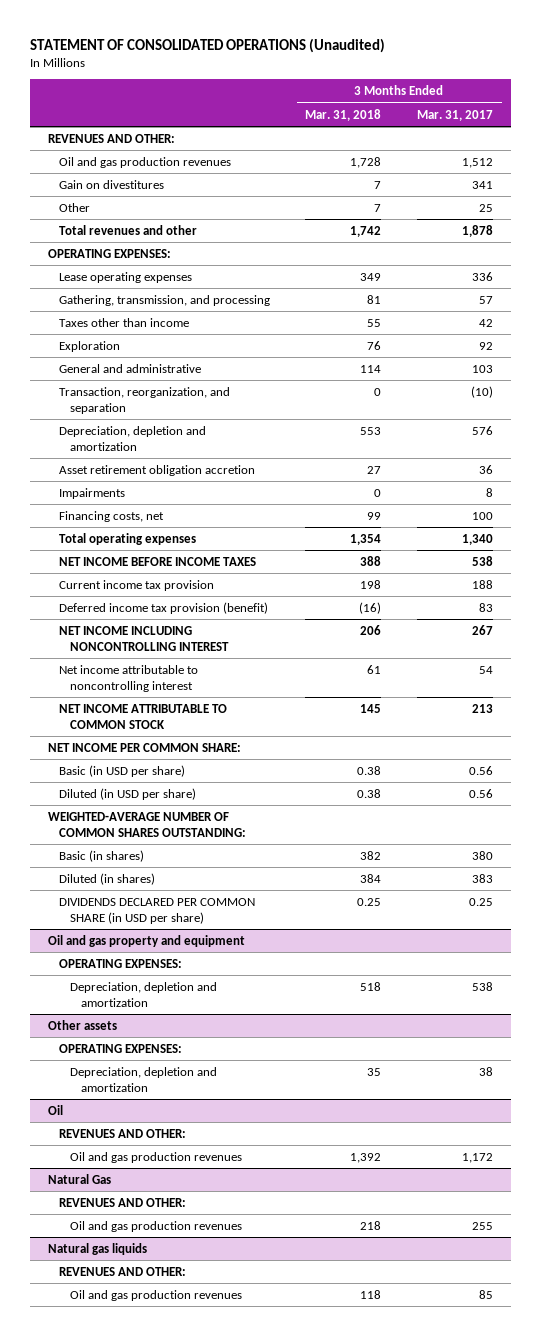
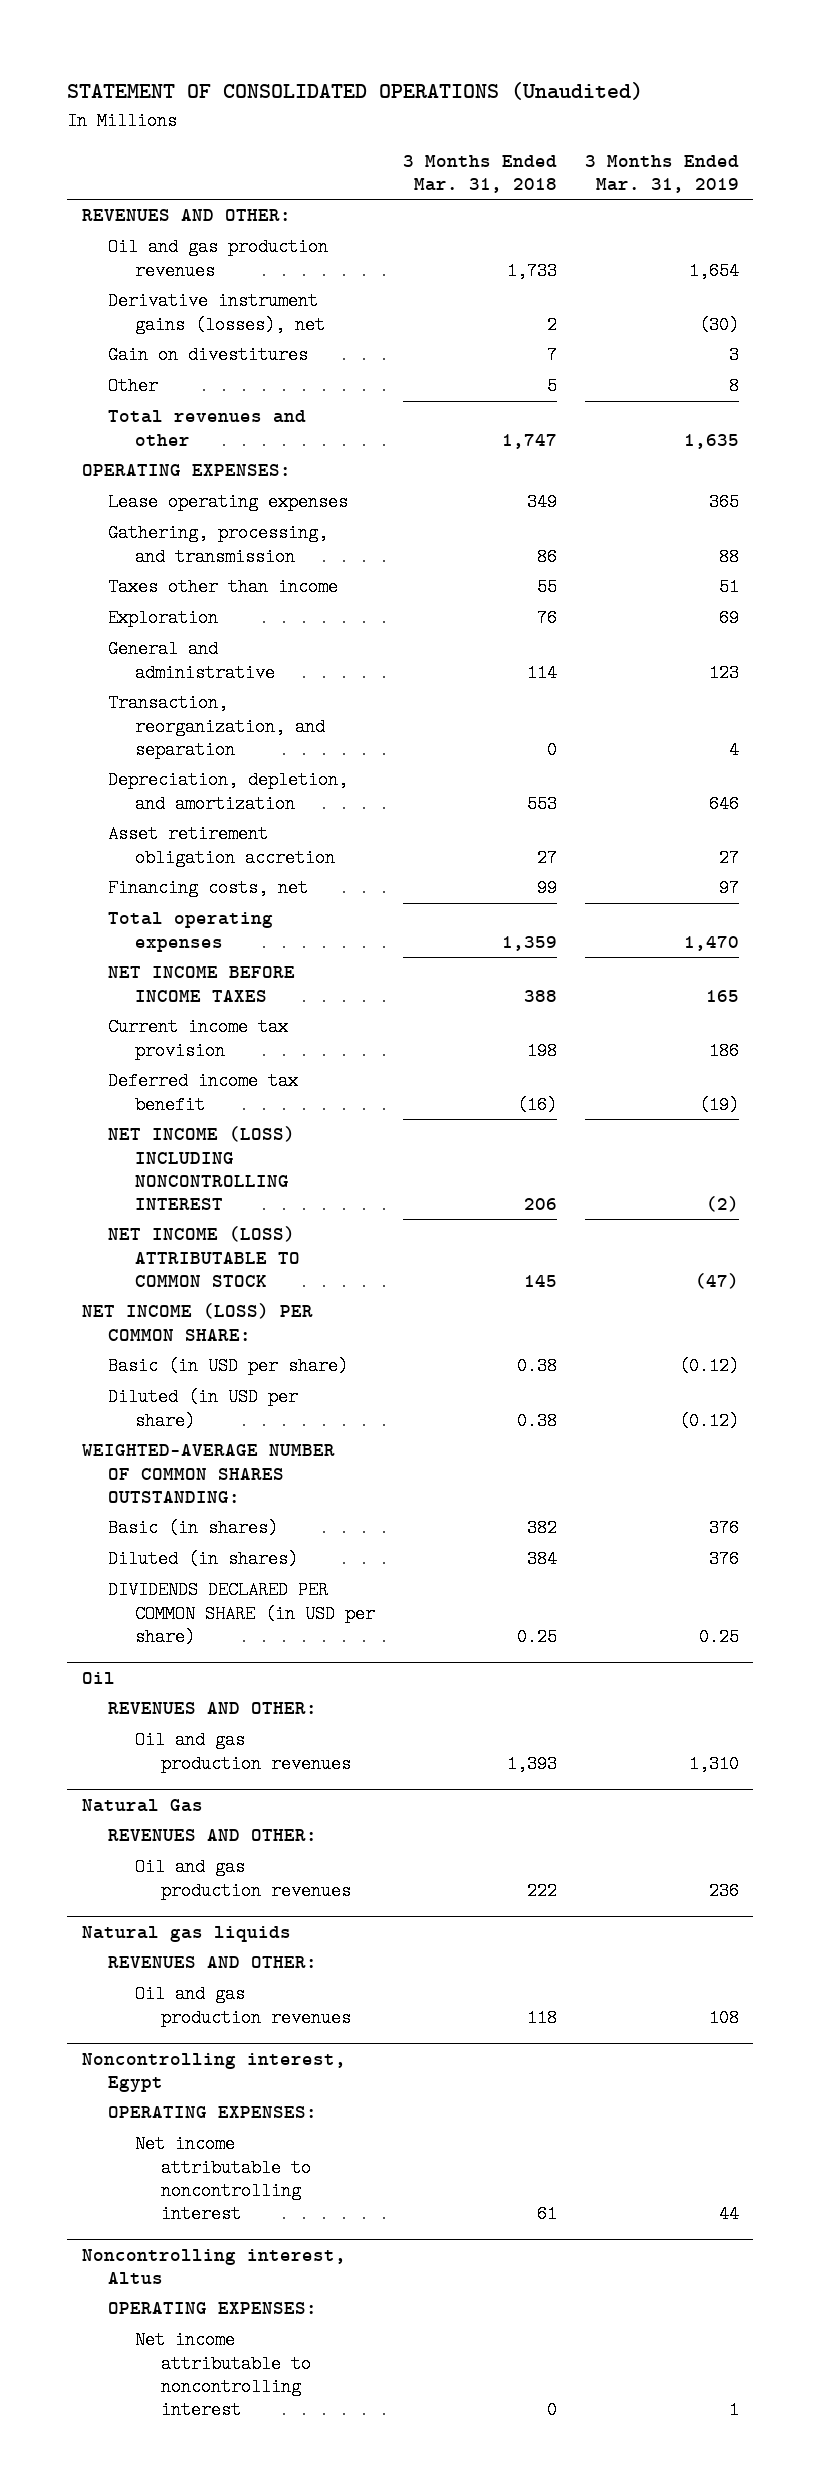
[416,109,493,121] Mar. 31, 2017 -> none
none -> [585,154,740,194] 3 Months Ended Mar. 31, 2019
[350,156,382,168] 1,728 -> [506,261,557,280] 1,733
none -> [108,292,325,334] Derivative instrument gains (losses), net
[374,203,382,212] 7 -> [546,377,557,396] 5
[350,225,382,237] 1,742 -> [501,433,557,449] 1,747
[59,294,271,306] Gathering, transmission, and processing -> [108,524,329,566] Gathering, processing, and transmission
[367,294,382,304] 81 -> [536,547,557,566] 86
[59,425,207,451] Depreciation, depletion and amortization -> [108,771,349,813] Depreciation, depletion, and amortization
[59,487,126,499] Impairments -> none
[350,533,382,545] 1,354 -> [501,935,557,951] 1,359
[59,664,199,692] Net income attributable to noncontrolling interest -> none
[59,601,269,614] Deferred income tax provision (benefit) -> [108,1072,299,1114] Deferred income tax benefit
[59,625,229,651] NET INCOME INCLUDING NONCONTROLLING INTEREST -> [108,1126,296,1210] NET INCOME (LOSS) INCLUDING NONCONTROLLING INTEREST
[59,703,228,729] NET INCOME ATTRIBUTABLE TO COMMON STOCK -> [108,1226,300,1287] NET INCOME (LOSS) ATTRIBUTABLE TO COMMON STOCK
[48,742,242,752] NET INCOME PER COMMON SHARE: -> [81,1303,313,1341] NET INCOME (LOSS) PER COMMON SHARE:
[48,934,246,947] Oil and gas property and equipment -> none
[59,958,183,968] OPERATING EXPENSES: -> none
[69,981,217,1007] Depreciation, depletion and amortization -> none
[48,1019,118,1030] Other assets -> none
[59,1043,183,1053] OPERATING EXPENSES: -> none
[69,1066,217,1092] Depreciation, depletion and amortization -> none
[350,1152,382,1163] 1,392 -> [506,1754,557,1773] 1,393
[360,1220,382,1230] 218 -> [526,1881,557,1900] 222
none -> [81,2052,346,2093] Noncontrolling interest, Egypt
none -> [108,2106,318,2119] OPERATING EXPENSES:
none -> [134,2135,312,2223] Net income attributable to noncontrolling interest
none -> [81,2248,346,2285] Noncontrolling interest, Altus
none -> [108,2302,318,2315] OPERATING EXPENSES:
none -> [134,2331,312,2419] Net income attributable to noncontrolling interest

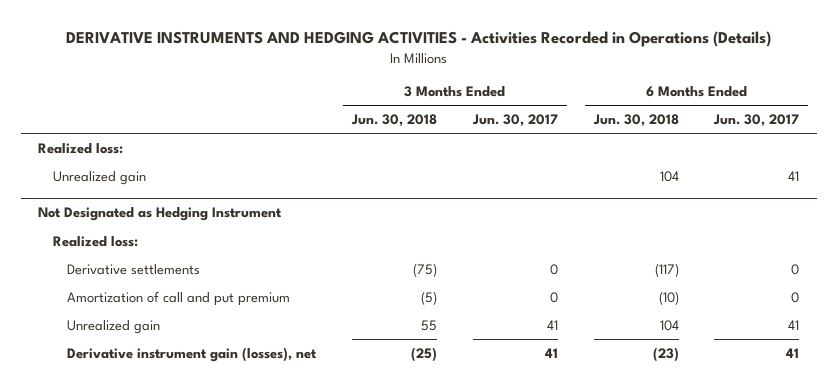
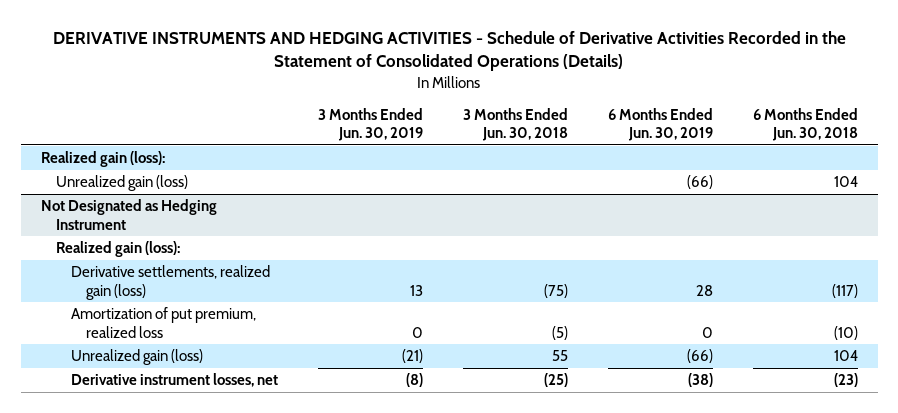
[65,31,771,48] DERIVATIVE INSTRUMENTS AND HEDGING ACTIVITIES - Activities Recorded in Operations (Details) -> [53,31,847,72] DERIVATIVE INSTRUMENTS AND HEDGING ACTIVITIES - Schedule of Derivative Activities Recorded in the Statement of Consolidated Operations (Details)
[471,114,558,128] Jun. 30, 2017 -> none
[713,114,800,128] Jun. 30, 2017 -> none
none -> [318,107,424,142] 3 Months Ended Jun. 30, 2019
none -> [607,107,713,142] 6 Months Ended Jun. 30, 2019
[38,142,124,154] Realized loss: -> [40,151,165,168] Realized gain (loss):
[52,170,146,185] Unrealized gain -> [55,175,188,192] Unrealized gain (loss)
[52,235,138,247] Realized loss: -> [55,241,180,258] Realized gain (loss):
[66,263,200,275] Derivative settlements -> [71,265,271,300] Derivative settlements, realized gain (loss)
[66,290,290,306] Amortization of call and put premium -> [71,307,257,338] Amortization of put premium, realized loss
[66,319,160,334] Unrealized gain -> [71,349,204,366] Unrealized gain (loss)
[66,346,317,362] Derivative instrument gain (losses), net -> [71,373,279,388] Derivative instrument losses, net

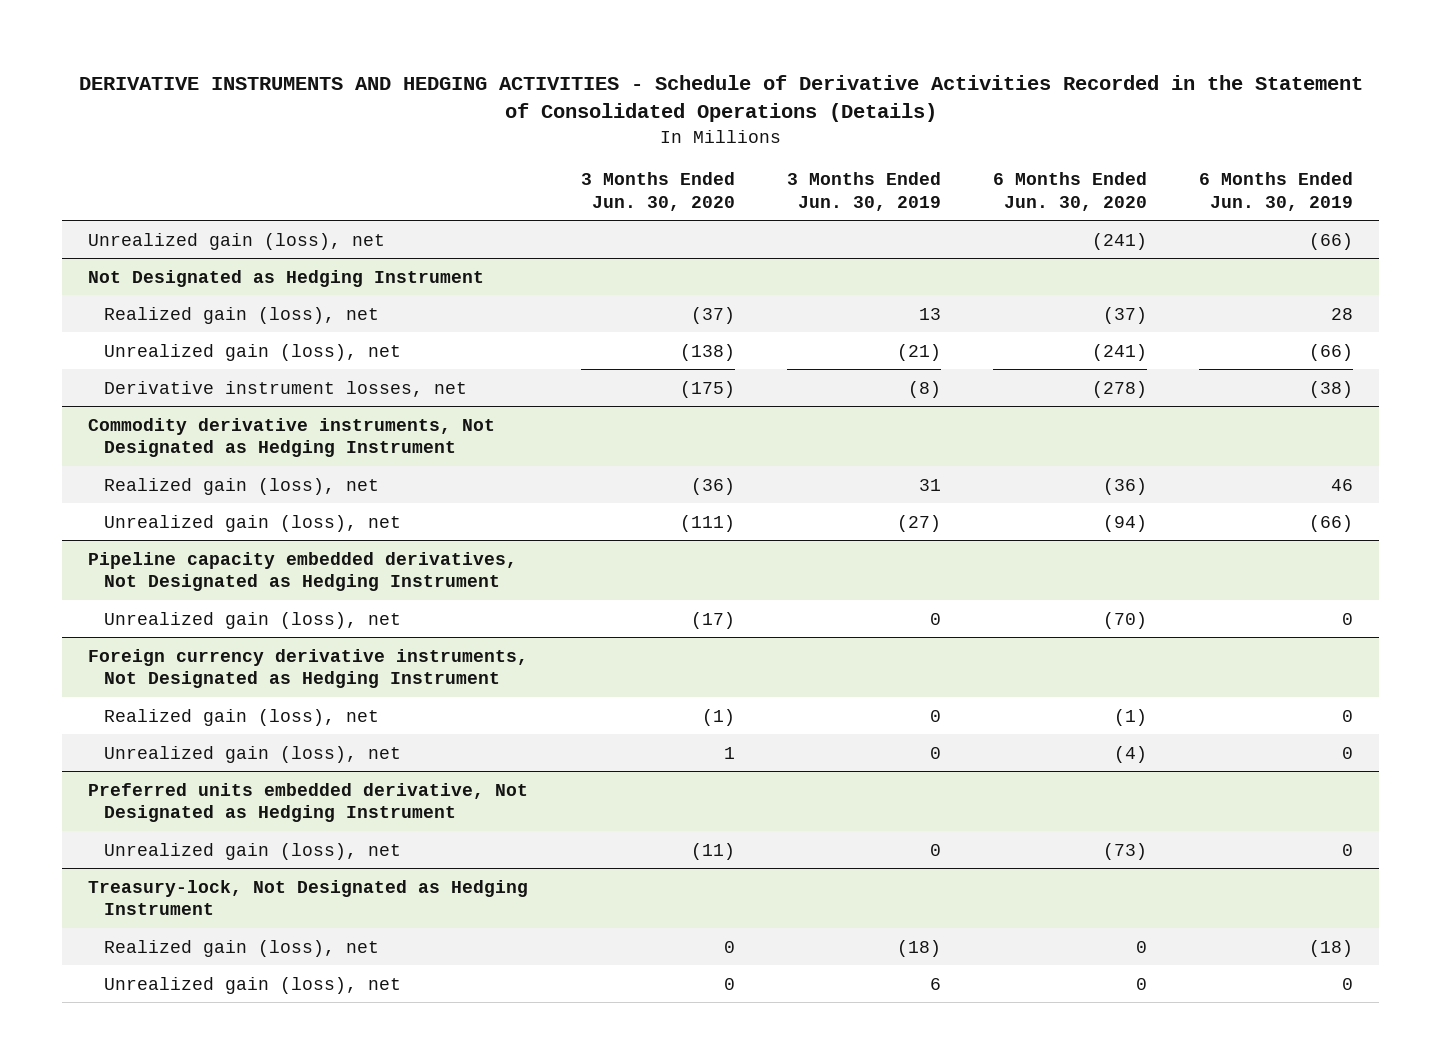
[462,107,568,142] 3 Months Ended Jun. 30, 2018 -> none
[752,107,858,142] 6 Months Ended Jun. 30, 2018 -> none
none -> [580,172,735,211] 3 Months Ended Jun. 30, 2020
none -> [992,172,1147,211] 6 Months Ended Jun. 30, 2020
[40,151,165,168] Realized gain (loss): -> none
[55,175,188,192] Unrealized gain (loss) -> [88,232,386,250] Unrealized gain (loss), net
[55,241,180,258] Realized gain (loss): -> none
[71,307,257,338] Amortization of put premium, realized loss -> none
[71,265,271,300] Derivative settlements, realized gain (loss) -> [103,306,379,324] Realized gain (loss), net
[71,349,204,366] Unrealized gain (loss) -> [103,343,401,361] Unrealized gain (loss), net
none -> [88,417,496,458] Commodity derivative instruments, Not Designated as Hedging Instrument
none -> [103,477,379,495] Realized gain (loss), net
none -> [103,514,401,532] Unrealized gain (loss), net
none -> [88,551,518,592] Pipeline capacity embedded derivatives, Not Designated as Hedging Instrument
none -> [103,611,401,629] Unrealized gain (loss), net
none -> [88,648,529,689] Foreign currency derivative instruments, Not Designated as Hedging Instrument
none -> [103,708,379,726] Realized gain (loss), net
none -> [103,745,401,763] Unrealized gain (loss), net
none -> [88,782,529,823] Preferred units embedded derivative, Not Designated as Hedging Instrument
none -> [103,842,401,860] Unrealized gain (loss), net
none -> [88,879,529,916] Treasury-lock, Not Designated as Hedging Instrument
none -> [103,939,379,957] Realized gain (loss), net
none -> [103,976,401,994] Unrealized gain (loss), net

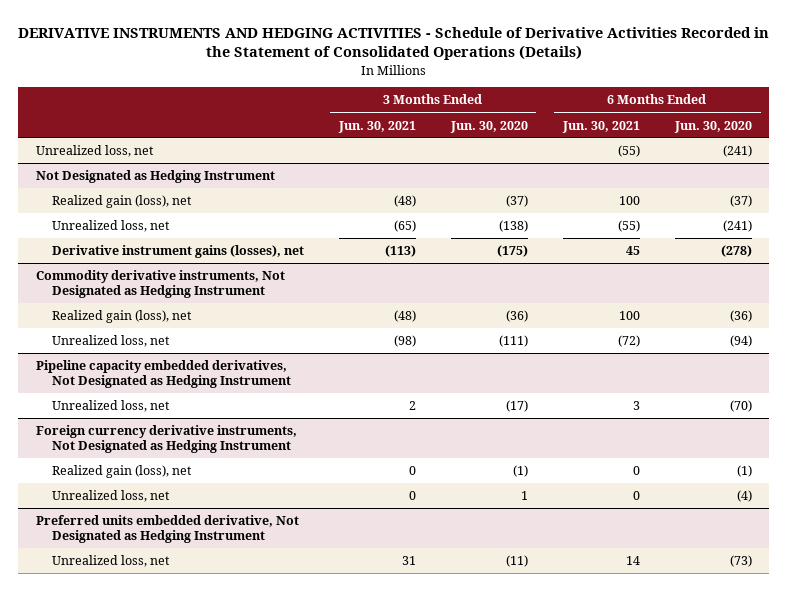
[786,172,941,211] 3 Months Ended Jun. 30, 2019 -> none
[1198,172,1353,211] 6 Months Ended Jun. 30, 2019 -> none
none -> [337,120,416,133] Jun. 30, 2021
none -> [561,120,640,133] Jun. 30, 2021
[88,232,386,250] Unrealized gain (loss), net -> [35,145,154,158] Unrealized loss, net
[103,343,401,361] Unrealized gain (loss), net -> [51,220,170,233] Unrealized loss, net
[103,380,467,397] Derivative instrument losses, net -> [51,245,304,259] Derivative instrument gains (losses), net
[103,514,401,532] Unrealized gain (loss), net -> [51,335,170,348] Unrealized loss, net
[103,611,401,629] Unrealized gain (loss), net -> [51,400,170,413] Unrealized loss, net
[103,745,401,763] Unrealized gain (loss), net -> [51,490,170,503] Unrealized loss, net
[88,879,529,916] Treasury-lock, Not Designated as Hedging Instrument -> none
[103,939,379,957] Realized gain (loss), net -> none
[103,976,401,994] Unrealized gain (loss), net -> none
[103,842,401,860] Unrealized gain (loss), net -> [51,555,170,568] Unrealized loss, net

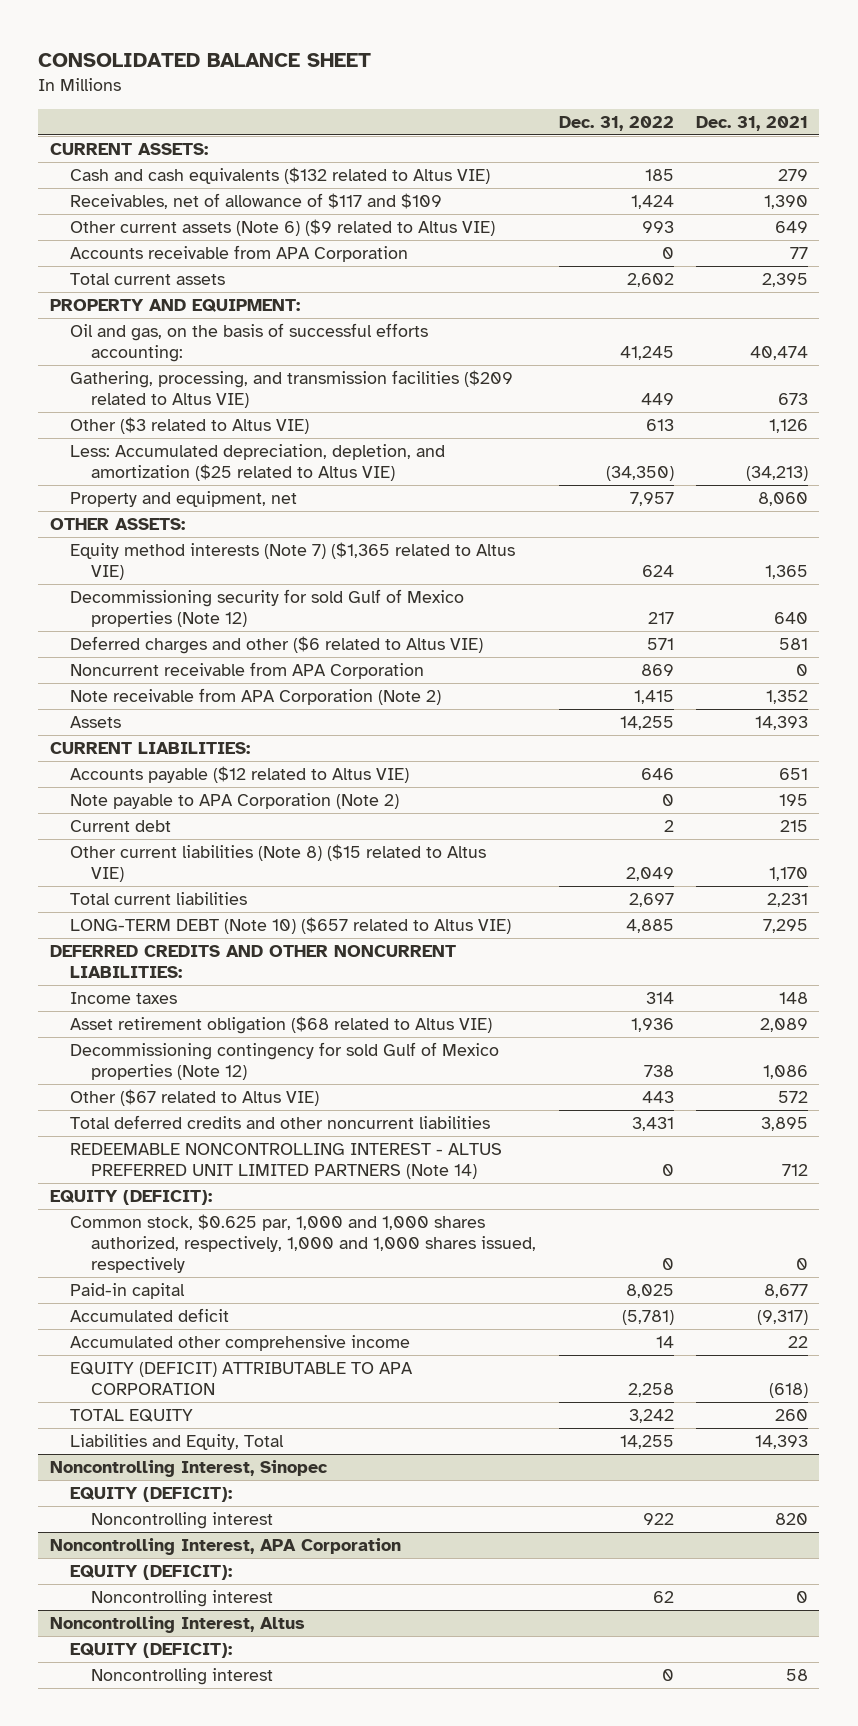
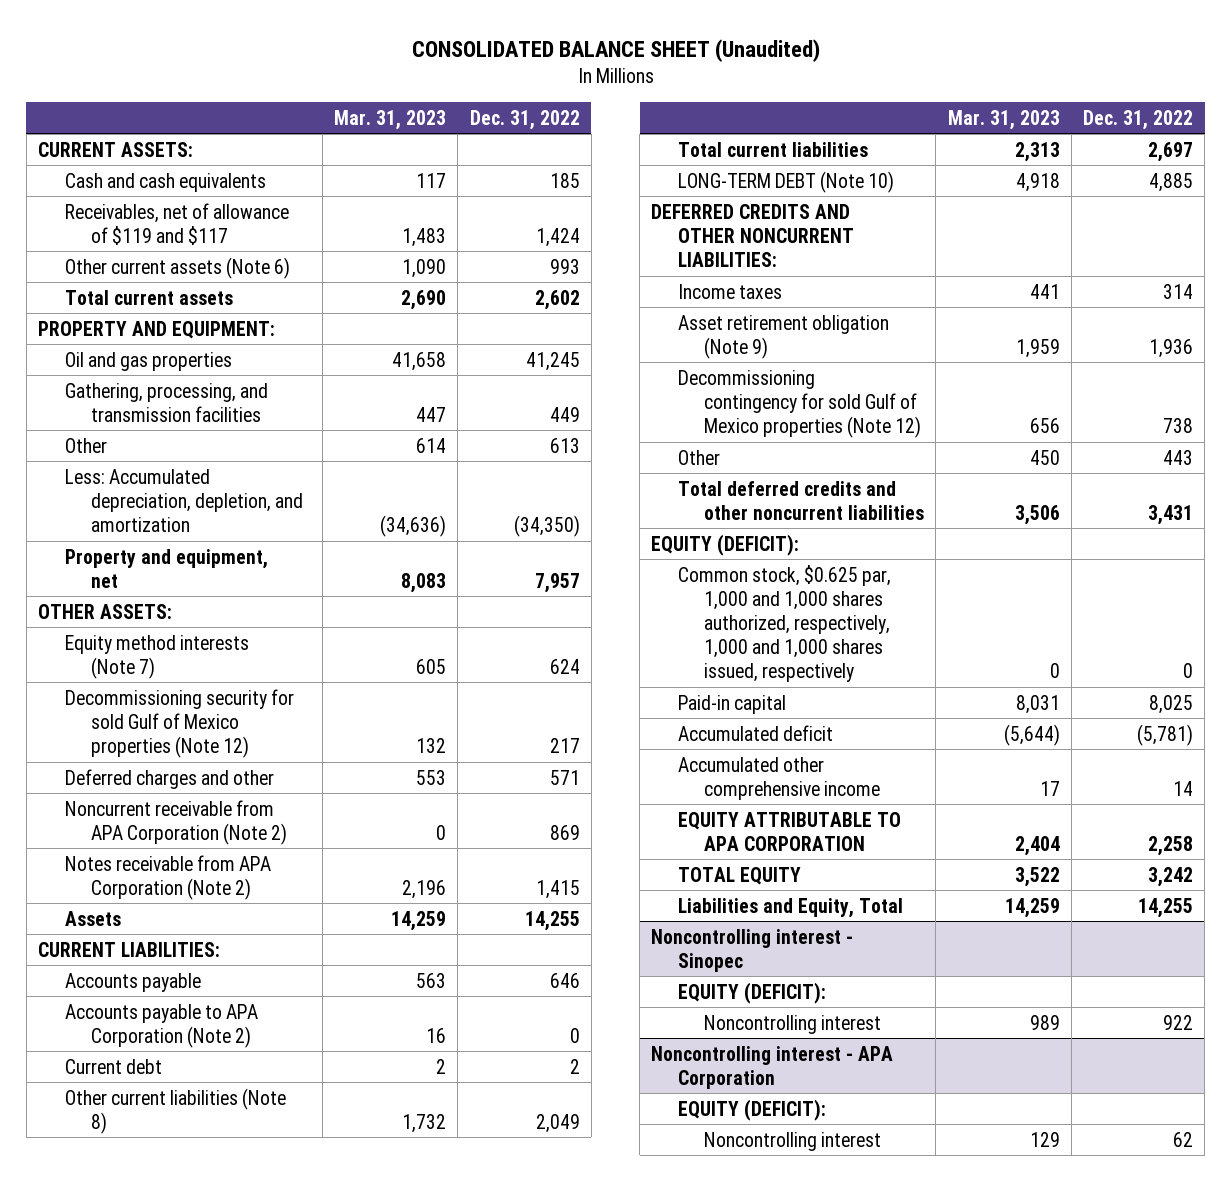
[38,52,372,67] CONSOLIDATED BALANCE SHEET -> [411,38,820,62] CONSOLIDATED BALANCE SHEET (Unaudited)
[696,115,809,131] Dec. 31, 2021 -> none
none -> [334,109,447,130] Mar. 31, 2023
[70,245,409,263] Accounts receivable from APA Corporation -> none
[70,167,491,185] Cash and cash equivalents ($132 related to Altus VIE) -> [64,172,266,192] Cash and cash equivalents
[70,193,443,210] Receivables, net of allowance of $117 and $109 -> [64,202,289,245] Receivables, net of allowance of $119 and $117
[70,219,496,237] Other current assets (Note 6) ($9 related to Altus VIE) -> [64,256,290,279] Other current assets (Note 6)
[70,323,429,363] Oil and gas, on the basis of successful efforts accounting: -> [64,351,232,371] Oil and gas properties
[70,370,514,409] Gathering, processing, and transmission facilities ($209 related to Altus VIE) -> [64,382,268,422] Gathering, processing, and transmission facilities
[70,417,310,435] Other ($3 related to Altus VIE) -> [64,437,107,453] Other
[70,444,446,482] Less: Accumulated depreciation, depletion, and amortization ($25 related to Altus VIE) -> [64,468,303,532] Less: Accumulated depreciation, depletion, and amortization
[70,542,516,581] Equity method interests (Note 7) ($1,365 related to Altus VIE) -> [64,634,249,679] Equity method interests (Note 7)
[70,636,484,655] Deferred charges and other ($6 related to Altus VIE) -> [64,768,274,789] Deferred charges and other
[70,662,425,680] Noncurrent receivable from APA Corporation -> [64,799,287,845] Noncurrent receivable from APA Corporation (Note 2)
[70,688,442,706] Note receivable from APA Corporation (Note 2) -> [64,854,271,900] Notes receivable from APA Corporation (Note 2)
[70,766,410,784] Accounts payable ($12 related to Altus VIE) -> [64,972,201,992] Accounts payable
[70,793,400,810] Note payable to APA Corporation (Note 2) -> [64,1003,258,1048] Accounts payable to APA Corporation (Note 2)
[70,844,487,883] Other current liabilities (Note 8) ($15 related to Altus VIE) -> [64,1087,286,1134] Other current liabilities (Note 8)
[70,917,512,935] LONG-TERM DEBT (Note 10) ($657 related to Altus VIE) -> [677,170,894,193] LONG-TERM DEBT (Note 10)
[70,1016,493,1035] Asset retirement obligation ($68 related to Altus VIE) -> [677,314,889,359] Asset retirement obligation (Note 9)
[70,1089,320,1107] Other ($67 related to Altus VIE) -> [677,449,720,465] Other
[70,1143,503,1180] REDEEMABLE NONCONTROLLING INTEREST - ALTUS PREFERRED UNIT LIMITED PARTNERS (Note 14) -> none
[70,1362,414,1396] EQUITY (DEFICIT) ATTRIBUTABLE TO APA CORPORATION -> [677,811,901,851] EQUITY ATTRIBUTABLE TO APA CORPORATION
[49,1460,328,1478] Noncontrolling Interest, Sinopec -> [651,928,854,972] Noncontrolling interest - Sinopec
[49,1538,401,1556] Noncontrolling Interest, APA Corporation -> [651,1045,894,1089] Noncontrolling interest - APA Corporation
[49,1616,305,1634] Noncontrolling Interest, Altus -> none
[70,1643,233,1659] EQUITY (DEFICIT): -> none
[91,1668,274,1686] Noncontrolling interest -> none

